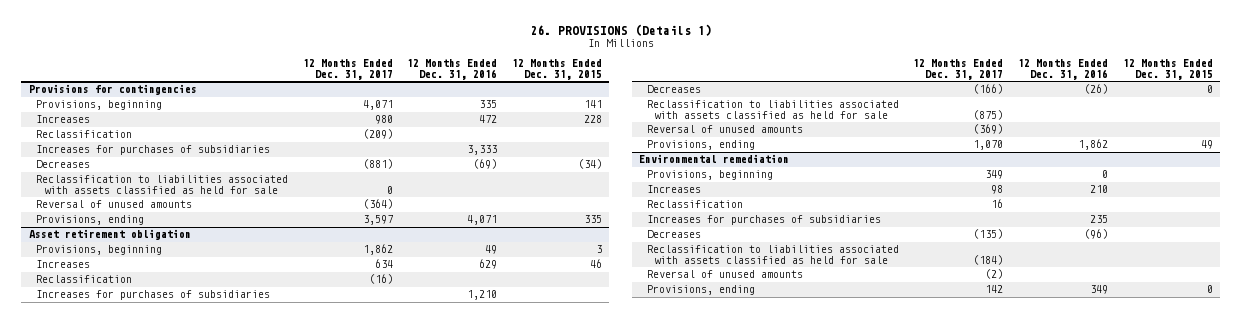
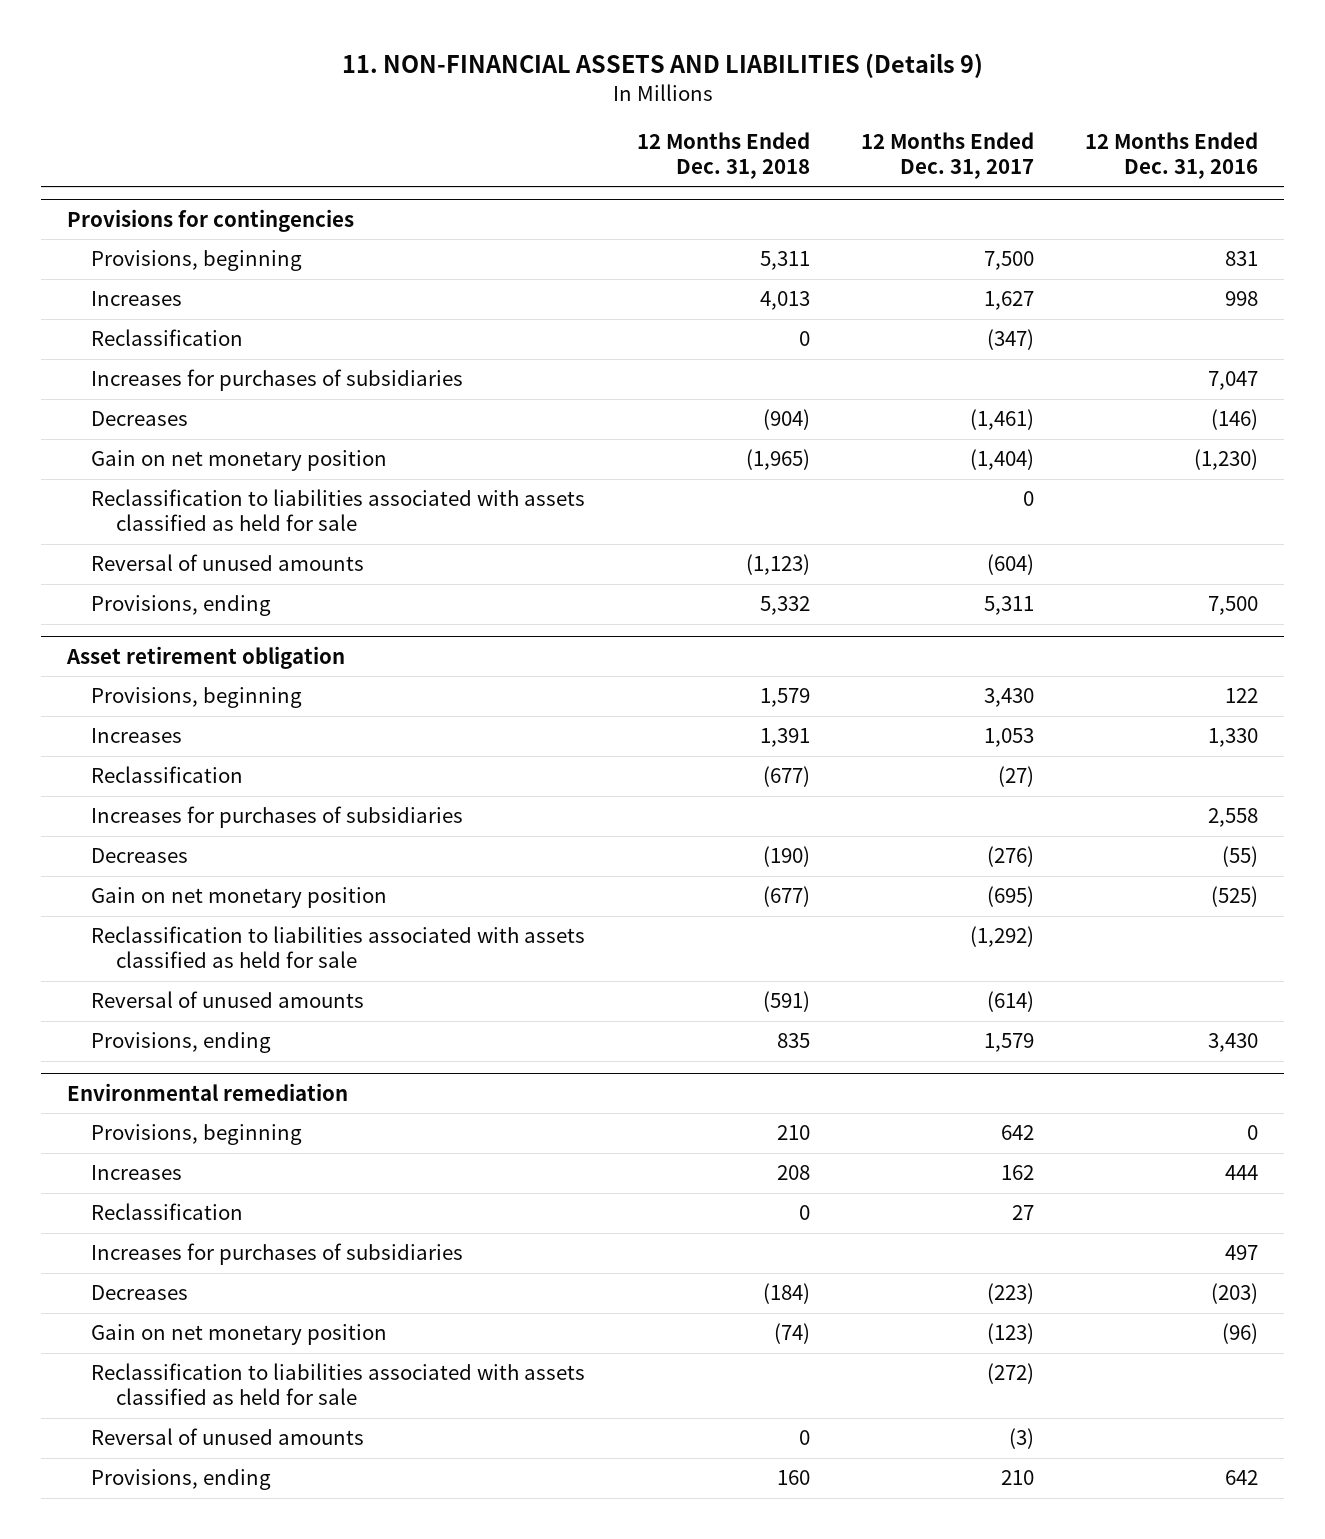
[529,23,712,36] 26. PROVISIONS (Details 1) -> [341,53,983,79] 11. NON-FINANCIAL ASSETS AND LIABILITIES (Details 9)
[512,59,603,80] 12 Months Ended Dec. 31, 2015 -> none
none -> [636,131,810,179] 12 Months Ended Dec. 31, 2018
[362,100,393,111] 4,071 -> [984,251,1035,271] 7,500
[479,100,498,109] 335 -> [1225,251,1259,267] 831
[374,115,393,125] 980 -> [984,291,1035,311] 1,627
[479,115,498,124] 472 -> [1225,291,1259,307] 998
[362,129,393,140] (209) -> [987,329,1035,351] (347)
[467,145,498,156] 3,333 -> [1208,371,1259,391] 7,047
[362,159,393,170] (881) -> [970,409,1035,431] (1,461)
[473,159,498,170] (69) -> [1211,409,1259,431] (146)
none -> [91,450,388,472] Gain on net monetary position
[362,199,393,210] (364) -> [987,554,1035,576] (604)
[362,215,393,226] 3,597 -> [984,596,1035,616] 5,311
[467,215,498,226] 4,071 -> [1208,596,1259,616] 7,500
[362,244,393,256] 1,862 -> [984,688,1035,708] 3,430
[485,245,498,255] 49 -> [1225,688,1259,704] 122
[374,259,393,269] 634 -> [984,728,1035,748] 1,053
[479,259,498,270] 629 -> [1208,728,1259,748] 1,330
[368,274,393,285] (16) -> [998,766,1035,788] (27)
[467,290,498,301] 1,210 -> [1208,808,1259,828] 2,558
[973,84,1004,95] (166) -> [987,846,1035,868] (276)
[1083,84,1108,95] (26) -> [1222,846,1259,868] (55)
none -> [91,887,388,909] Gain on net monetary position
[973,110,1004,121] (875) -> [970,926,1035,948] (1,292)
[973,124,1004,135] (369) -> [987,991,1035,1013] (614)
[973,140,1004,151] 1,070 -> [984,1033,1035,1053] 1,579
[1077,139,1108,151] 1,862 -> [1208,1033,1259,1053] 3,430
[985,170,1004,180] 349 -> [1001,1125,1035,1141] 642
[991,185,1004,195] 98 -> [1001,1165,1035,1181] 162
[1089,185,1108,194] 210 -> [1225,1165,1259,1181] 444
[991,199,1004,209] 16 -> [1012,1205,1035,1221] 27
[1089,215,1108,224] 235 -> [1225,1245,1259,1261] 497
[973,229,1004,240] (135) -> [987,1283,1035,1305] (223)
[1083,229,1108,240] (96) -> [1211,1283,1259,1305] (203)
none -> [91,1324,388,1346] Gain on net monetary position
[973,255,1004,266] (184) -> [987,1363,1035,1385] (272)
[985,269,1004,280] (2) -> [1009,1428,1035,1450] (3)
[985,285,1004,294] 142 -> [1001,1470,1035,1486] 210
[1089,285,1108,295] 349 -> [1225,1470,1259,1486] 642

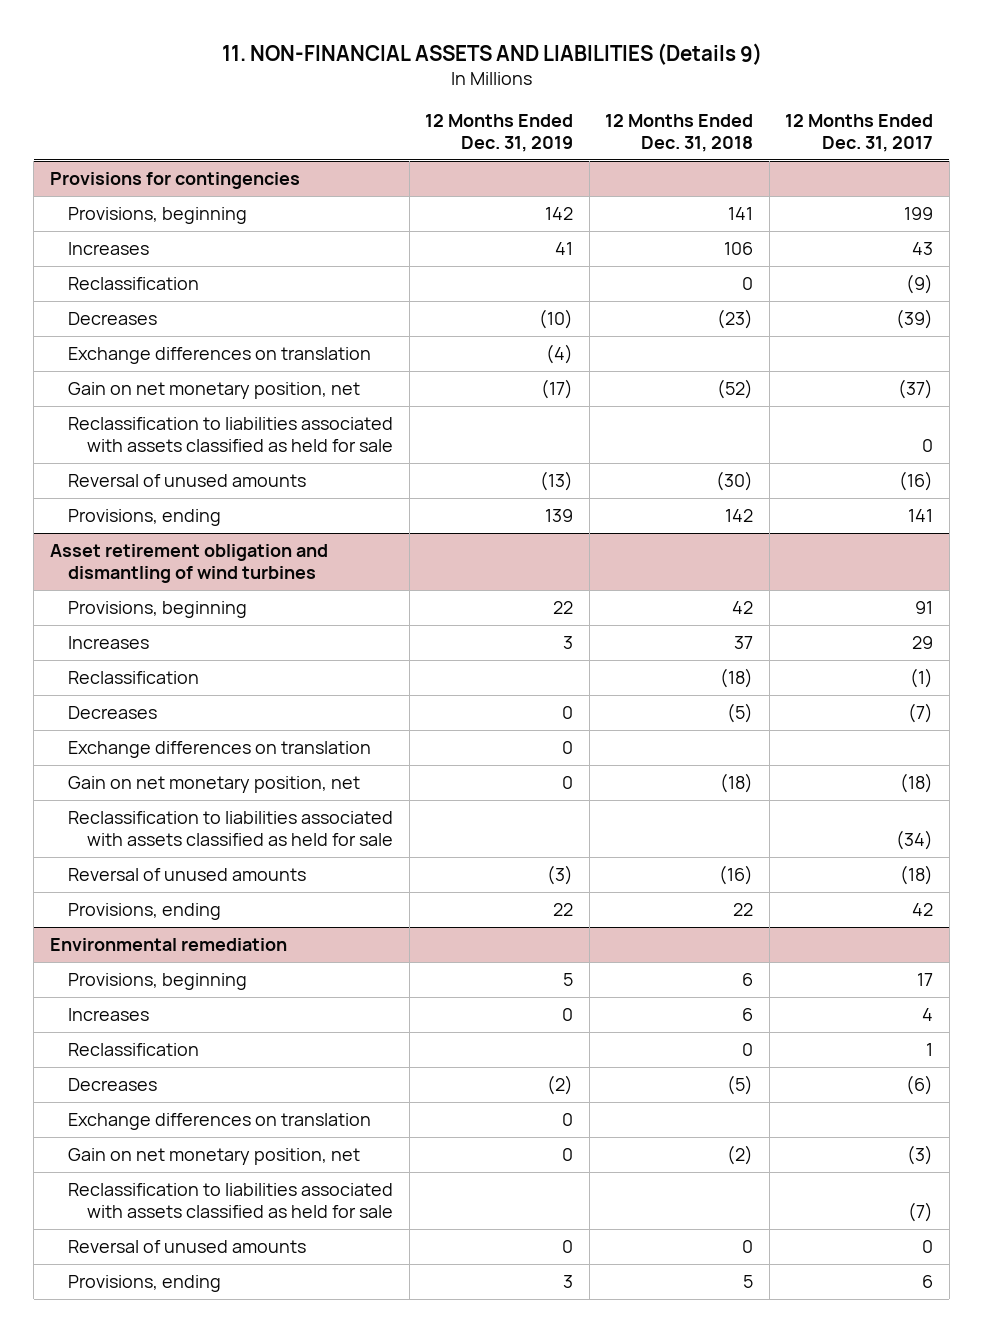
[1085,131,1259,179] 12 Months Ended Dec. 31, 2016 -> none
none -> [425,114,574,152] 12 Months Ended Dec. 31, 2019
[91,369,464,392] Increases for purchases of subsidiaries -> none
[759,251,810,271] 5,311 -> [728,206,754,220] 141
[984,251,1035,271] 7,500 -> [904,206,934,220] 199
[759,291,810,311] 4,013 -> [724,241,754,255] 106
[984,291,1035,311] 1,627 -> [912,241,934,255] 43
[987,329,1035,351] (347) -> [906,273,934,294] (9)
[762,409,810,431] (904) -> [717,308,754,329] (23)
[970,409,1035,431] (1,461) -> [896,308,934,329] (39)
none -> [68,346,372,364] Exchange differences on translation
[91,450,388,472] Gain on net monetary position -> [68,381,361,399] Gain on net monetary position, net
[745,449,810,471] (1,965) -> [717,378,754,399] (52)
[970,449,1035,471] (1,404) -> [898,378,934,399] (37)
[91,806,464,829] Increases for purchases of subsidiaries -> none
[745,554,810,576] (1,123) -> [716,470,754,491] (30)
[987,554,1035,576] (604) -> [899,470,934,491] (16)
[759,596,810,616] 5,332 -> [725,508,754,522] 142
[984,596,1035,616] 5,311 -> [908,508,934,522] 141
[66,645,346,669] Asset retirement obligation -> [49,543,328,583] Asset retirement obligation and dismantling of wind turbines
[759,688,810,708] 1,579 -> [732,600,754,614] 42
[984,688,1035,708] 3,430 -> [915,600,934,614] 91
[759,728,810,748] 1,391 -> [734,635,754,649] 37
[984,728,1035,748] 1,053 -> [912,635,934,649] 29
[762,766,810,788] (677) -> [720,667,754,688] (18)
[998,766,1035,788] (27) -> [910,667,934,688] (1)
[762,846,810,868] (190) -> [727,702,754,723] (5)
[987,846,1035,868] (276) -> [908,702,934,723] (7)
none -> [68,740,372,758] Exchange differences on translation
[91,887,388,909] Gain on net monetary position -> [68,775,361,793] Gain on net monetary position, net
[762,886,810,908] (677) -> [720,772,754,793] (18)
[987,886,1035,908] (695) -> [900,772,934,793] (18)
[970,926,1035,948] (1,292) -> [896,829,934,850] (34)
[762,991,810,1013] (591) -> [719,864,754,885] (16)
[987,991,1035,1013] (614) -> [900,864,934,885] (18)
[776,1033,810,1049] 835 -> [733,902,754,916] 22
[984,1033,1035,1053] 1,579 -> [912,902,934,916] 42
[91,1243,464,1266] Increases for purchases of subsidiaries -> none
[776,1125,810,1141] 210 -> [742,972,754,986] 6
[1001,1125,1035,1141] 642 -> [917,972,934,986] 17
[776,1165,810,1181] 208 -> [742,1007,754,1021] 6
[1001,1165,1035,1181] 162 -> [922,1007,934,1021] 4
[1012,1205,1035,1221] 27 -> [926,1042,934,1056] 1
[762,1283,810,1305] (184) -> [727,1074,754,1095] (5)
[987,1283,1035,1305] (223) -> [906,1074,934,1095] (6)
none -> [68,1112,372,1130] Exchange differences on translation
[91,1324,388,1346] Gain on net monetary position -> [68,1147,361,1165] Gain on net monetary position, net
[773,1323,810,1345] (74) -> [727,1144,754,1165] (2)
[987,1323,1035,1345] (123) -> [907,1144,934,1165] (3)
[987,1363,1035,1385] (272) -> [908,1201,934,1222] (7)
[1009,1428,1035,1450] (3) -> [922,1239,934,1253] 0
[776,1470,810,1486] 160 -> [743,1274,754,1288] 5
[1001,1470,1035,1486] 210 -> [922,1274,934,1288] 6

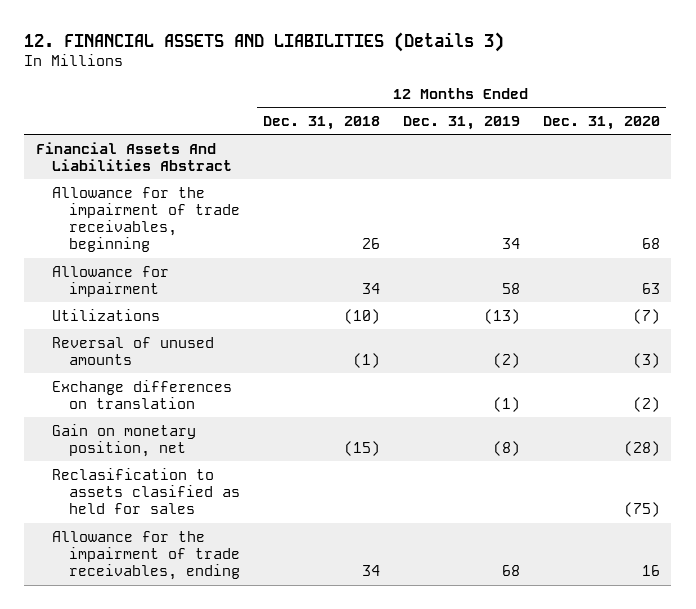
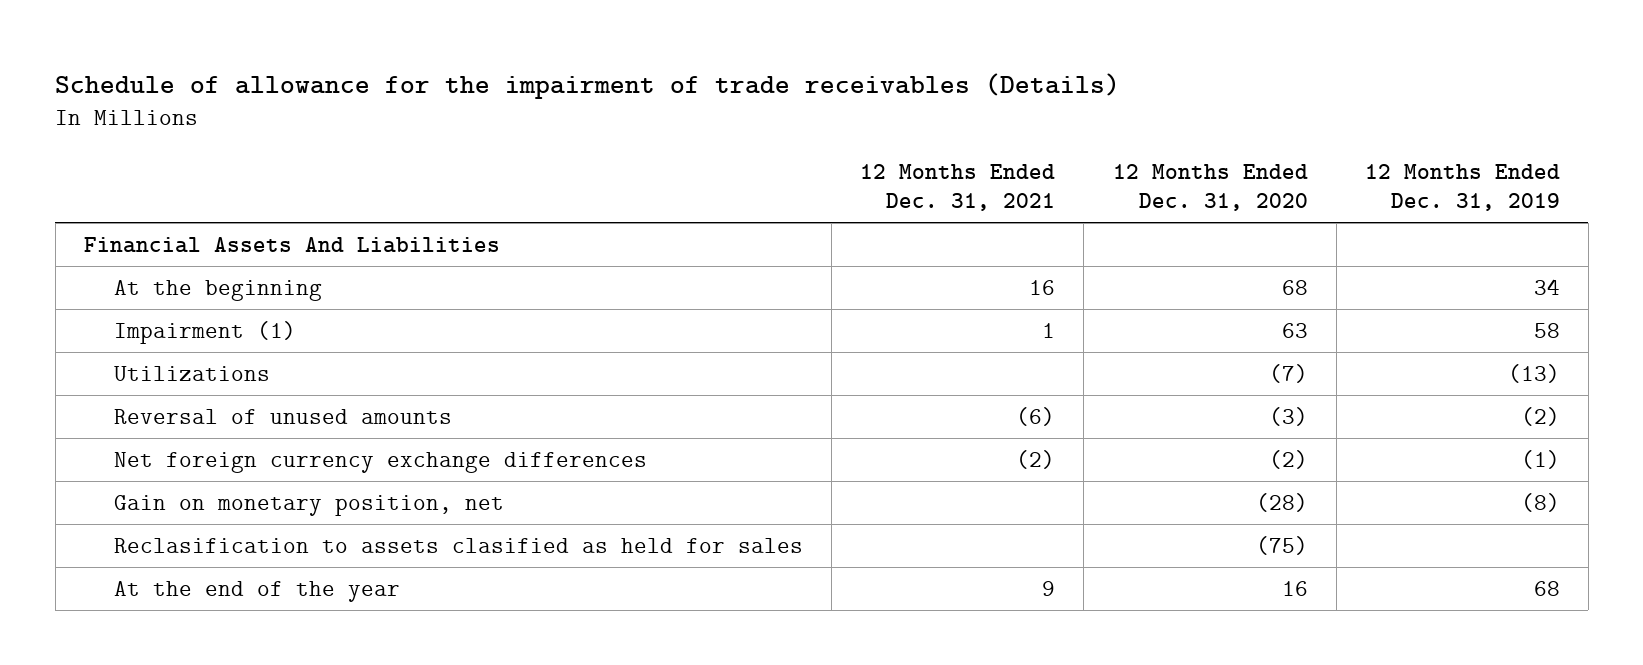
[24,31,505,52] 12. FINANCIAL ASSETS AND LIABILITIES (Details 3) -> [55,72,1121,99] Schedule of allowance for the impairment of trade receivables (Details)
[262,115,380,130] Dec. 31, 2018 -> none
none -> [860,163,1056,212] 12 Months Ended Dec. 31, 2021
[35,141,233,171] Financial Assets And Liabilities Abstract -> [83,237,500,254] Financial Assets And Liabilities
[52,186,240,253] Allowance for the impairment of trade receivables, beginning -> [114,280,323,302] At the beginning
[52,265,170,297] Allowance for impairment -> [114,321,297,345] Impairment (1)
[52,379,233,409] Exchange differences on translation -> [114,452,648,474] Net foreign currency exchange differences
[52,530,240,581] Allowance for the impairment of trade receivables, ending -> [114,581,401,603] At the end of the year

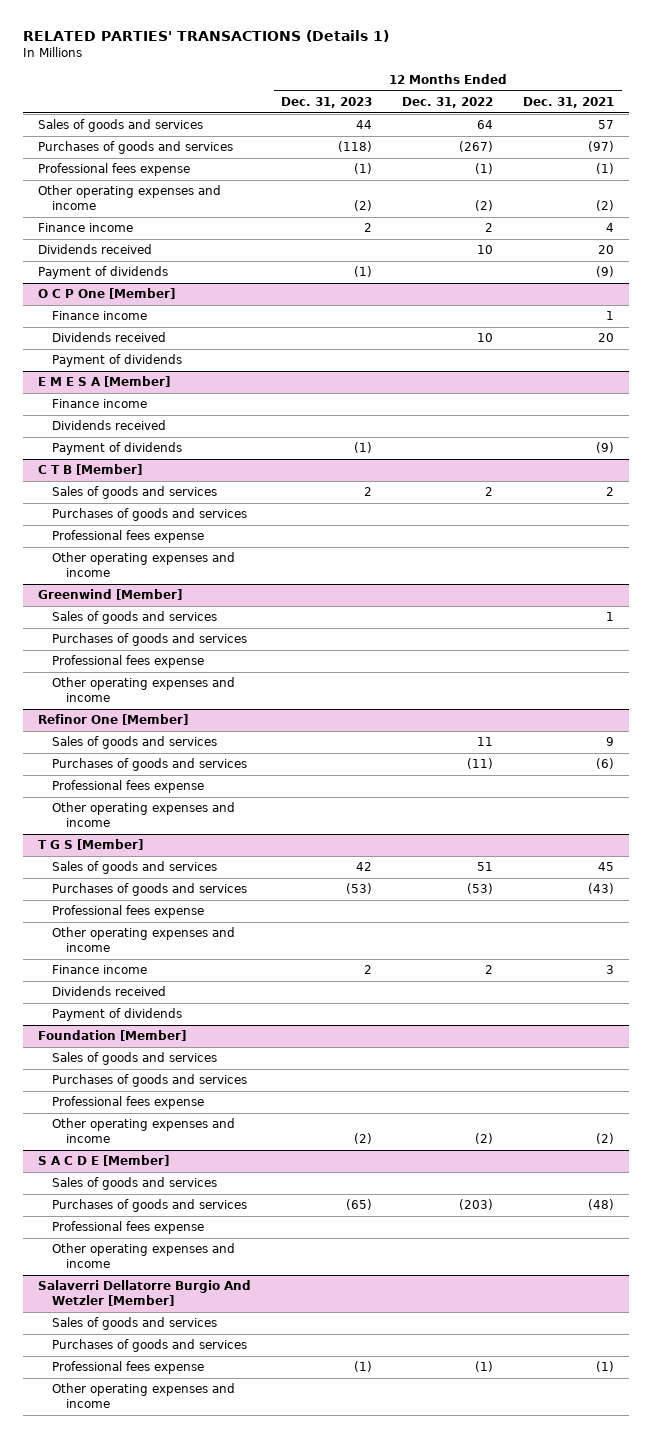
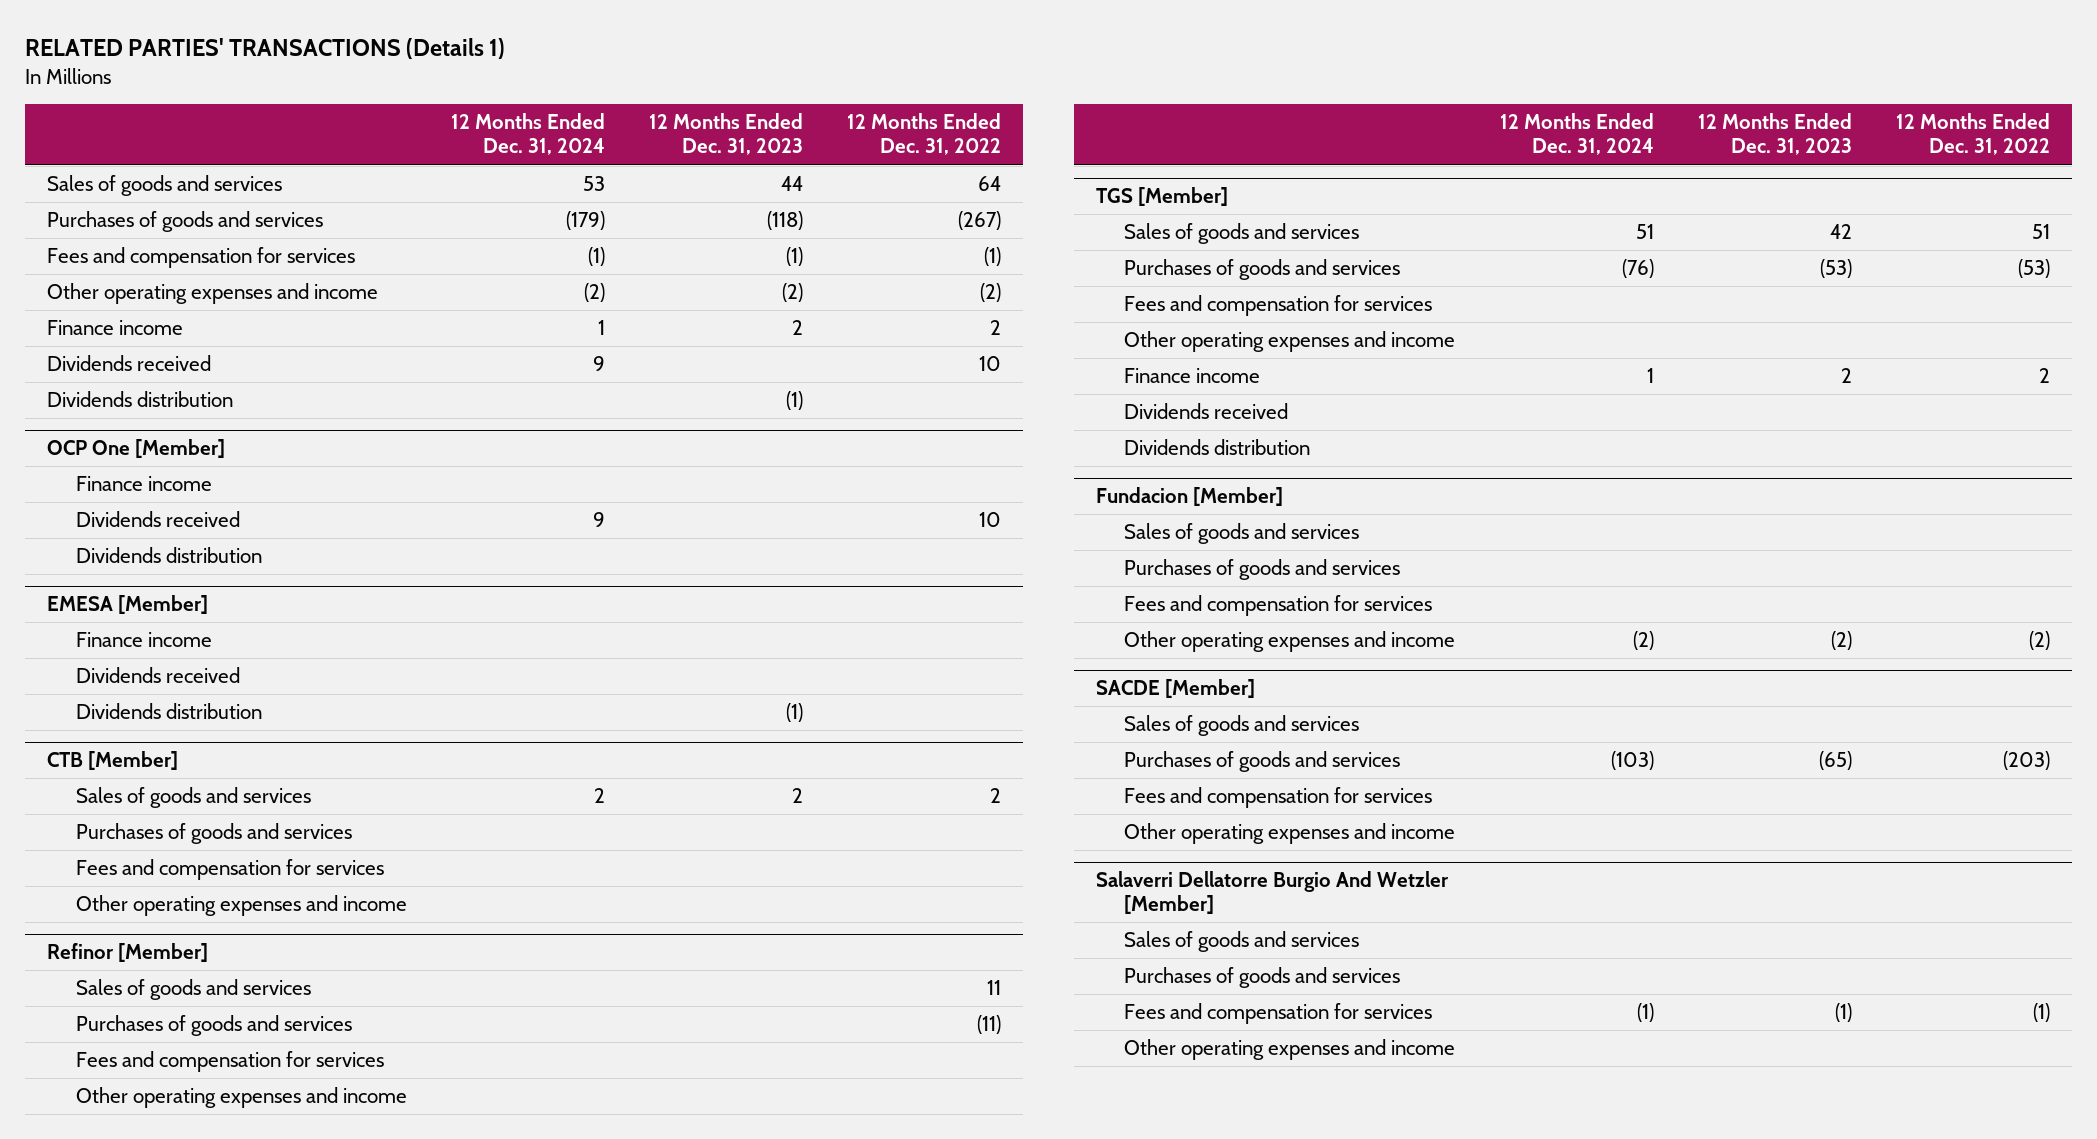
[523,96,615,108] Dec. 31, 2021 -> none
none -> [450,113,605,156] 12 Months Ended Dec. 31, 2024
[38,163,191,177] Professional fees expense -> [47,247,356,269] Fees and compensation for services
[38,266,169,280] Payment of dividends -> none
none -> [47,391,234,408] Dividends distribution
[38,288,176,300] O C P One [Member] -> [47,439,226,459] OCP One [Member]
[52,354,183,368] Payment of dividends -> none
none -> [75,547,262,564] Dividends distribution
[38,376,171,388] E M E S A [Member] -> [47,595,209,615] EMESA [Member]
[52,442,183,456] Payment of dividends -> none
none -> [75,703,262,720] Dividends distribution
[38,464,143,476] C T B [Member] -> [47,751,179,771] CTB [Member]
[52,552,236,577] Other operating expenses and income -> none
[38,589,183,601] Greenwind [Member] -> none
[52,611,218,625] Sales of goods and services -> none
[52,633,248,647] Purchases of goods and services -> none
[52,655,205,669] Professional fees expense -> none
[52,530,205,544] Professional fees expense -> [75,859,384,881] Fees and compensation for services
[38,714,189,726] Refinor One [Member] -> [47,943,209,963] Refinor [Member]
[52,780,205,794] Professional fees expense -> [75,1051,384,1073] Fees and compensation for services
[38,839,144,851] T G S [Member] -> [1095,187,1228,207] TGS [Member]
[52,905,205,919] Professional fees expense -> [1124,295,1433,317] Fees and compensation for services
[52,1008,183,1022] Payment of dividends -> none
[38,1030,187,1042] Foundation [Member] -> none
none -> [1124,439,1311,456] Dividends distribution
none -> [1095,487,1283,507] Fundacion [Member]
[52,1096,205,1110] Professional fees expense -> [1124,595,1433,617] Fees and compensation for services
[38,1155,170,1167] S A C D E [Member] -> [1095,679,1255,699] SACDE [Member]
[52,1221,205,1235] Professional fees expense -> [1124,787,1433,809] Fees and compensation for services
[52,1361,205,1375] Professional fees expense -> [1124,1003,1433,1025] Fees and compensation for services

